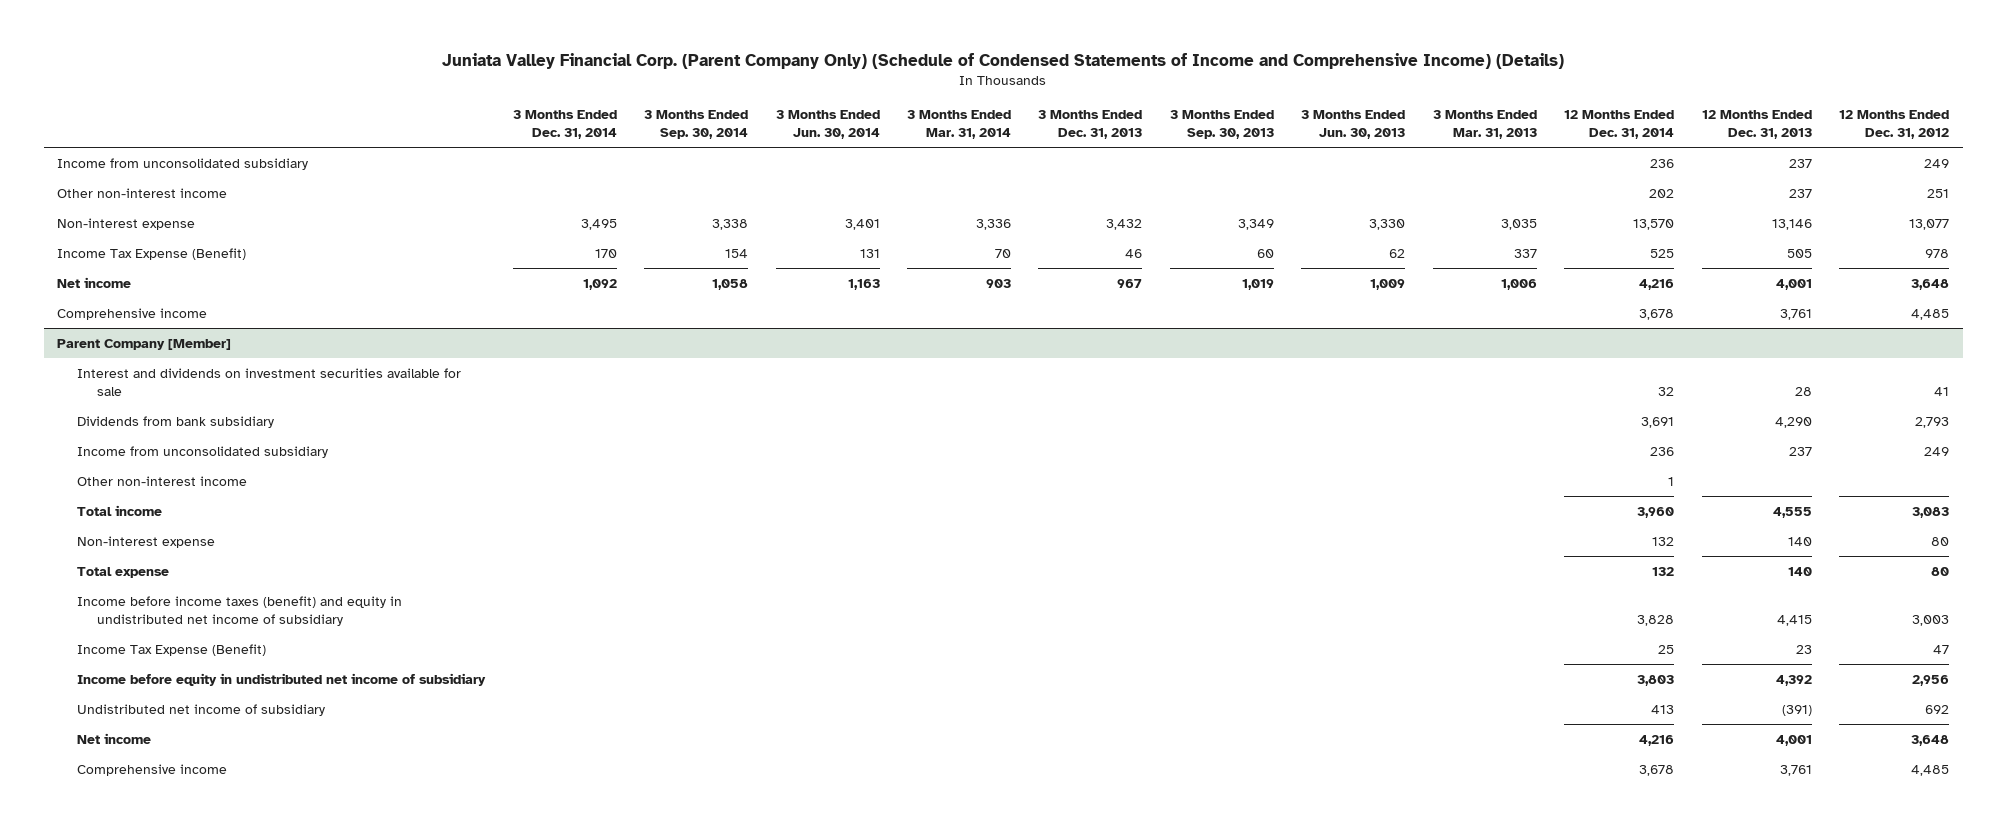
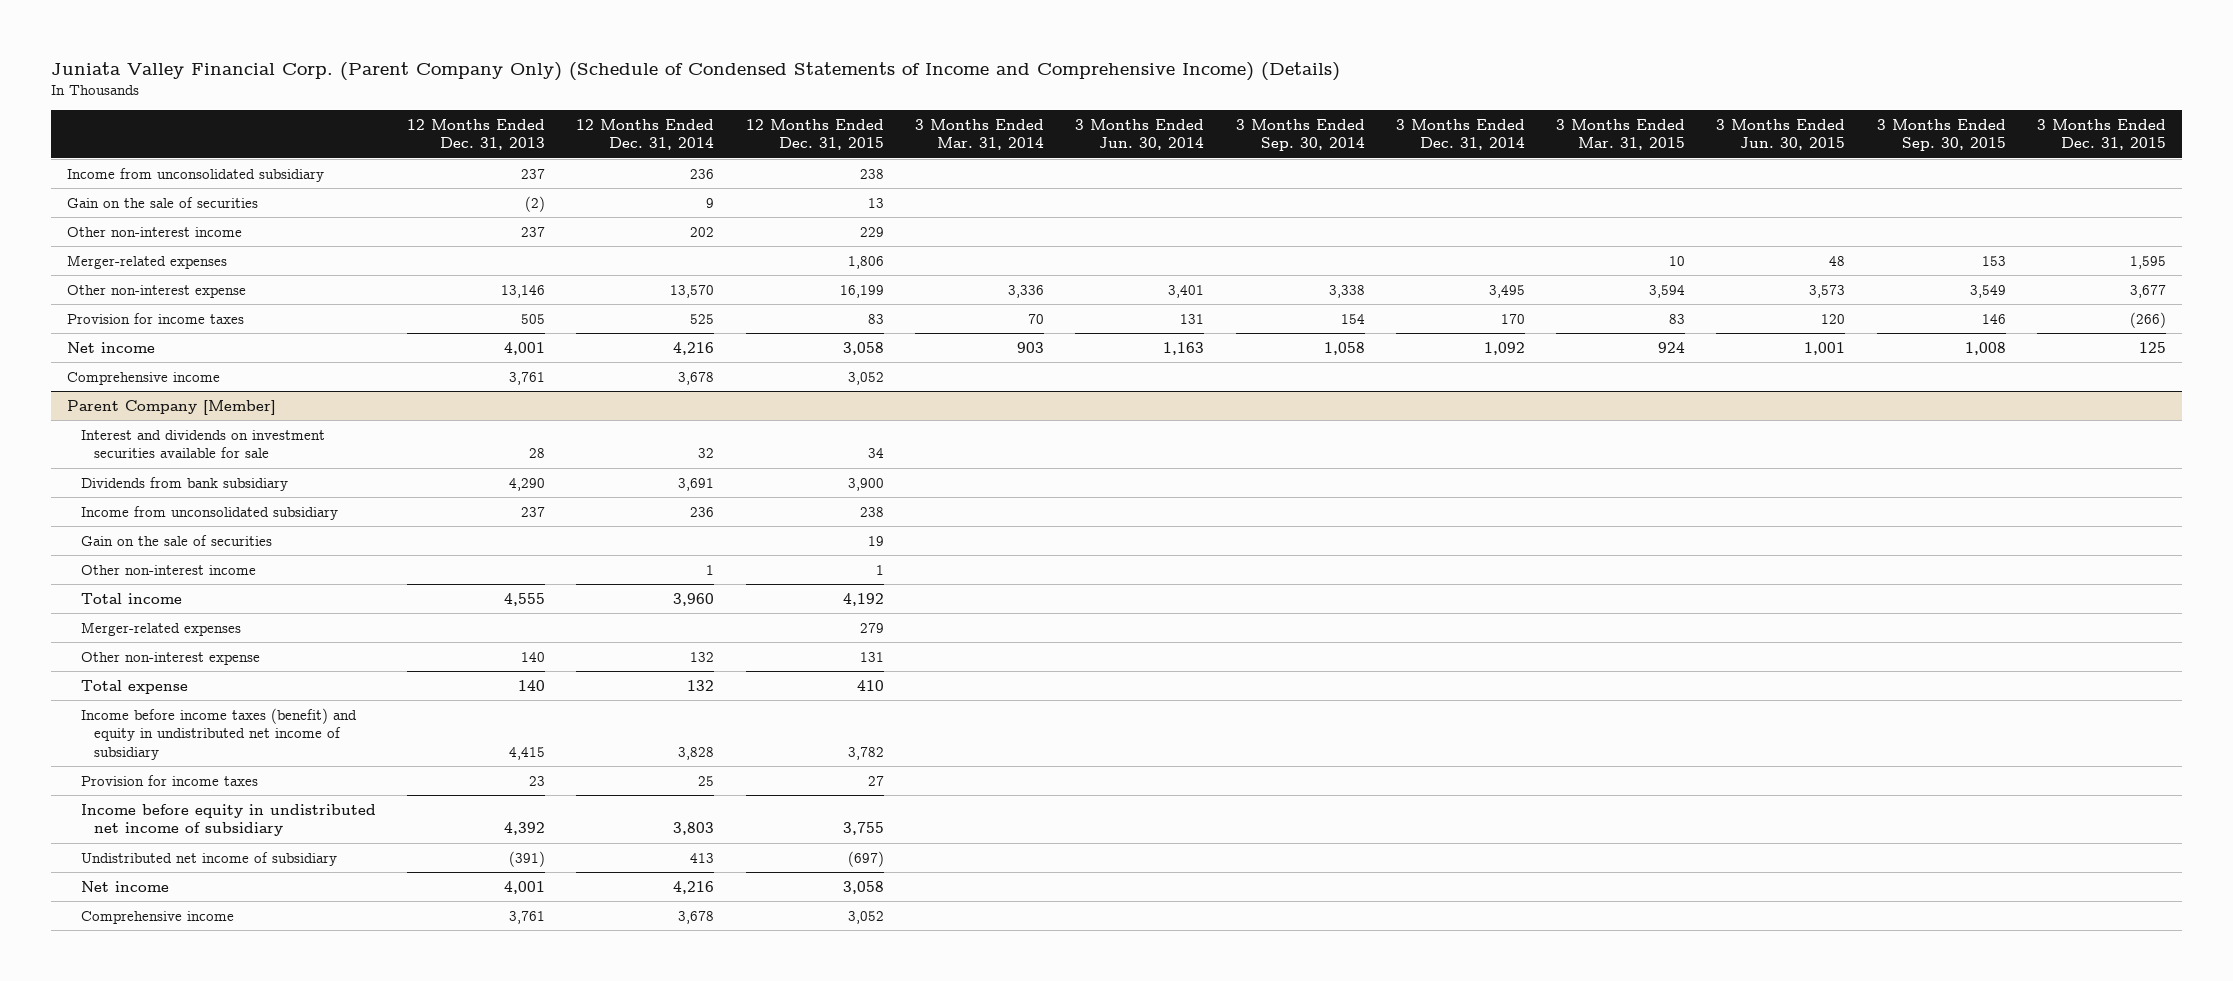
[1038,109,1143,140] 3 Months Ended Dec. 31, 2013 -> none
[1169,109,1274,140] 3 Months Ended Sep. 30, 2013 -> none
[1301,109,1406,140] 3 Months Ended Jun. 30, 2013 -> none
[1432,109,1537,140] 3 Months Ended Mar. 31, 2013 -> none
[1839,109,1950,140] 12 Months Ended Dec. 31, 2012 -> none
none -> [745,118,884,151] 12 Months Ended Dec. 31, 2015
none -> [1556,118,1686,151] 3 Months Ended Mar. 31, 2015
none -> [1716,118,1846,151] 3 Months Ended Jun. 30, 2015
none -> [1876,118,2006,152] 3 Months Ended Sep. 30, 2015
none -> [2037,118,2167,151] 3 Months Ended Dec. 31, 2015
none -> [67,196,259,208] Gain on the sale of securities
none -> [67,254,228,269] Merger-related expenses
[57,217,196,230] Non-interest expense -> [67,284,247,298] Other non-interest expense
[57,247,247,260] Income Tax Expense (Benefit) -> [67,312,245,324] Provision for income taxes
none -> [80,534,272,546] Gain on the sale of securities
none -> [80,621,241,636] Merger-related expenses
[77,535,216,548] Non-interest expense -> [80,651,260,665] Other non-interest expense
[77,643,267,656] Income Tax Expense (Benefit) -> [80,774,258,786] Provision for income taxes

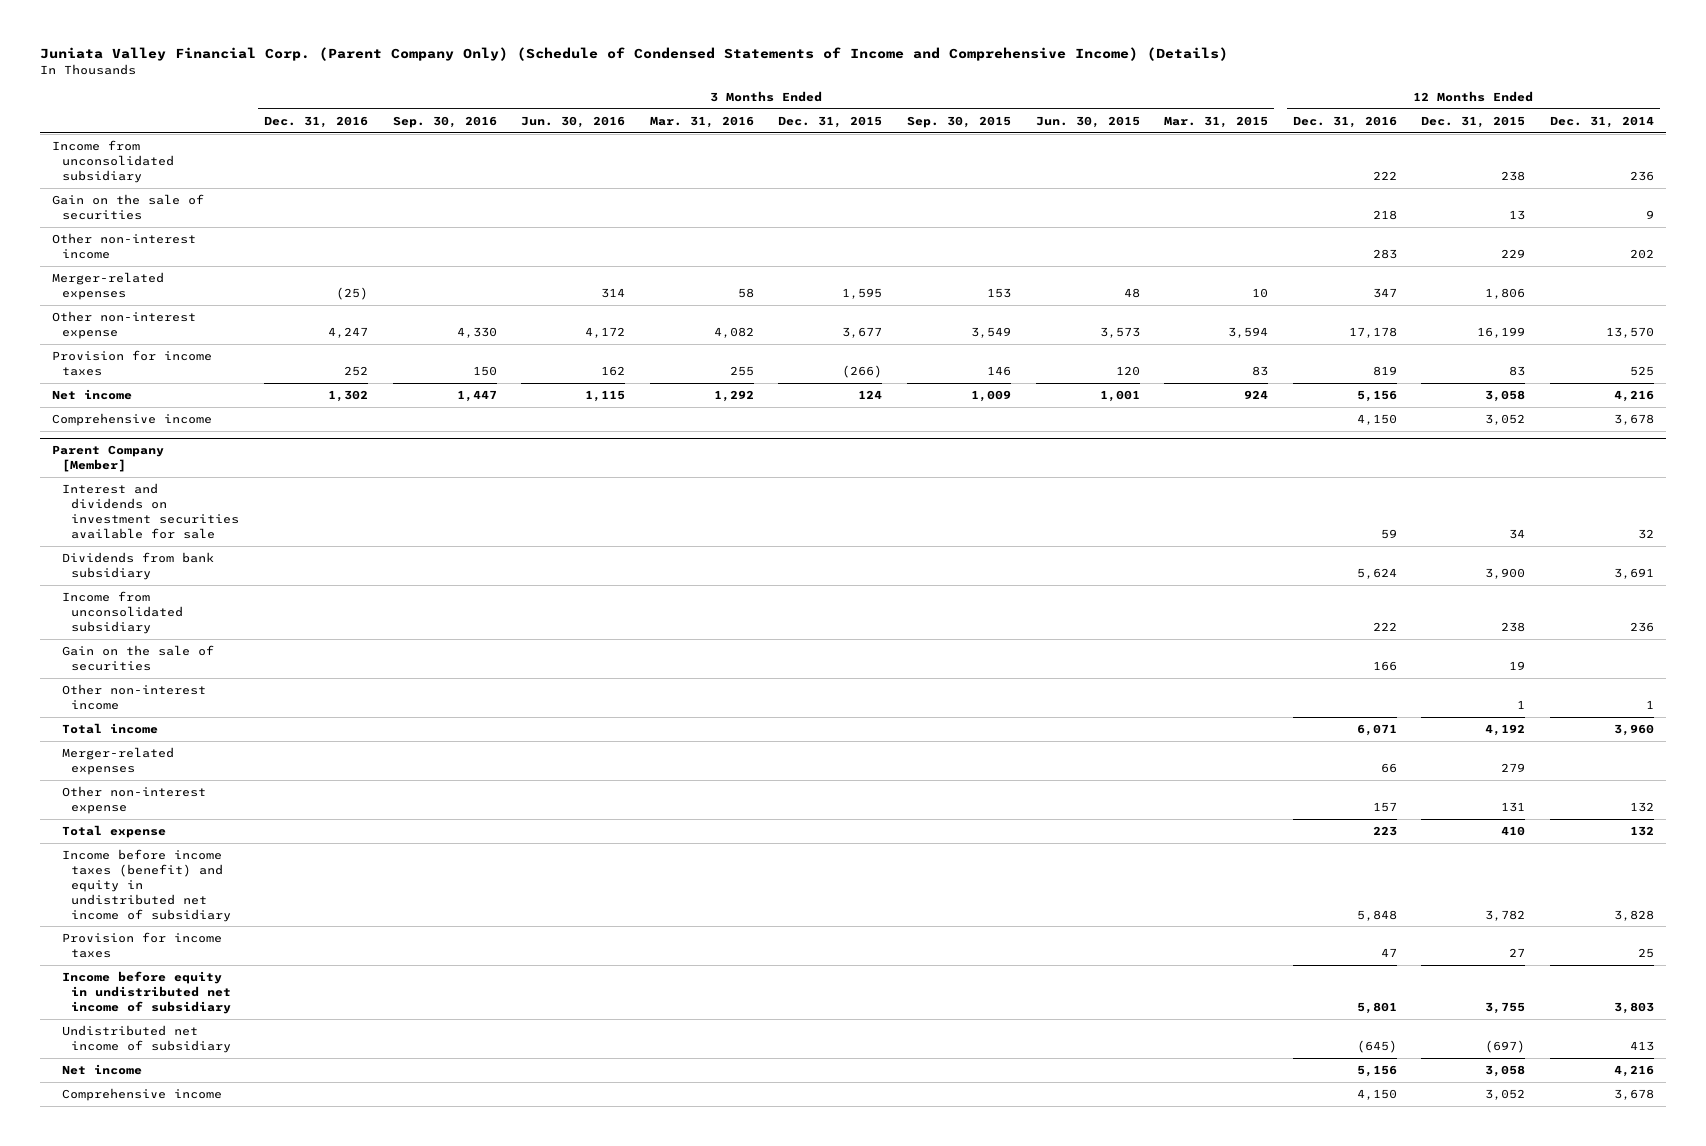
[406,118,545,151] 12 Months Ended Dec. 31, 2013 -> none
[914,118,1044,151] 3 Months Ended Mar. 31, 2014 -> none
[1075,118,1205,151] 3 Months Ended Jun. 30, 2014 -> none
[1235,118,1365,152] 3 Months Ended Sep. 30, 2014 -> none
[1395,118,1525,151] 3 Months Ended Dec. 31, 2014 -> none
none -> [263,115,368,128] Dec. 31, 2016
none -> [392,115,497,128] Sep. 30, 2016
none -> [521,115,626,128] Jun. 30, 2016
none -> [649,115,754,128] Mar. 31, 2016
none -> [1292,115,1397,128] Dec. 31, 2016
[1964,341,2006,355] 1,008 -> [970,389,1011,402] 1,009
[2139,341,2167,353] 125 -> [858,389,883,399] 124

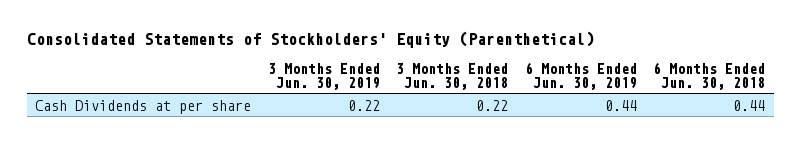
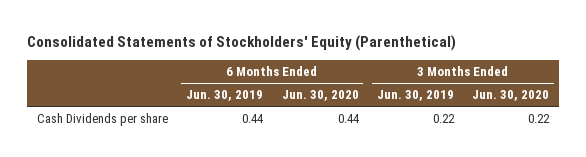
[396,62,509,90] 3 Months Ended Jun. 30, 2018 -> none
[653,61,766,90] 6 Months Ended Jun. 30, 2018 -> none
none -> [281,90,359,102] Jun. 30, 2020
none -> [472,90,550,102] Jun. 30, 2020
[35,99,252,114] Cash Dividends at per share -> [36,113,168,127] Cash Dividends per share

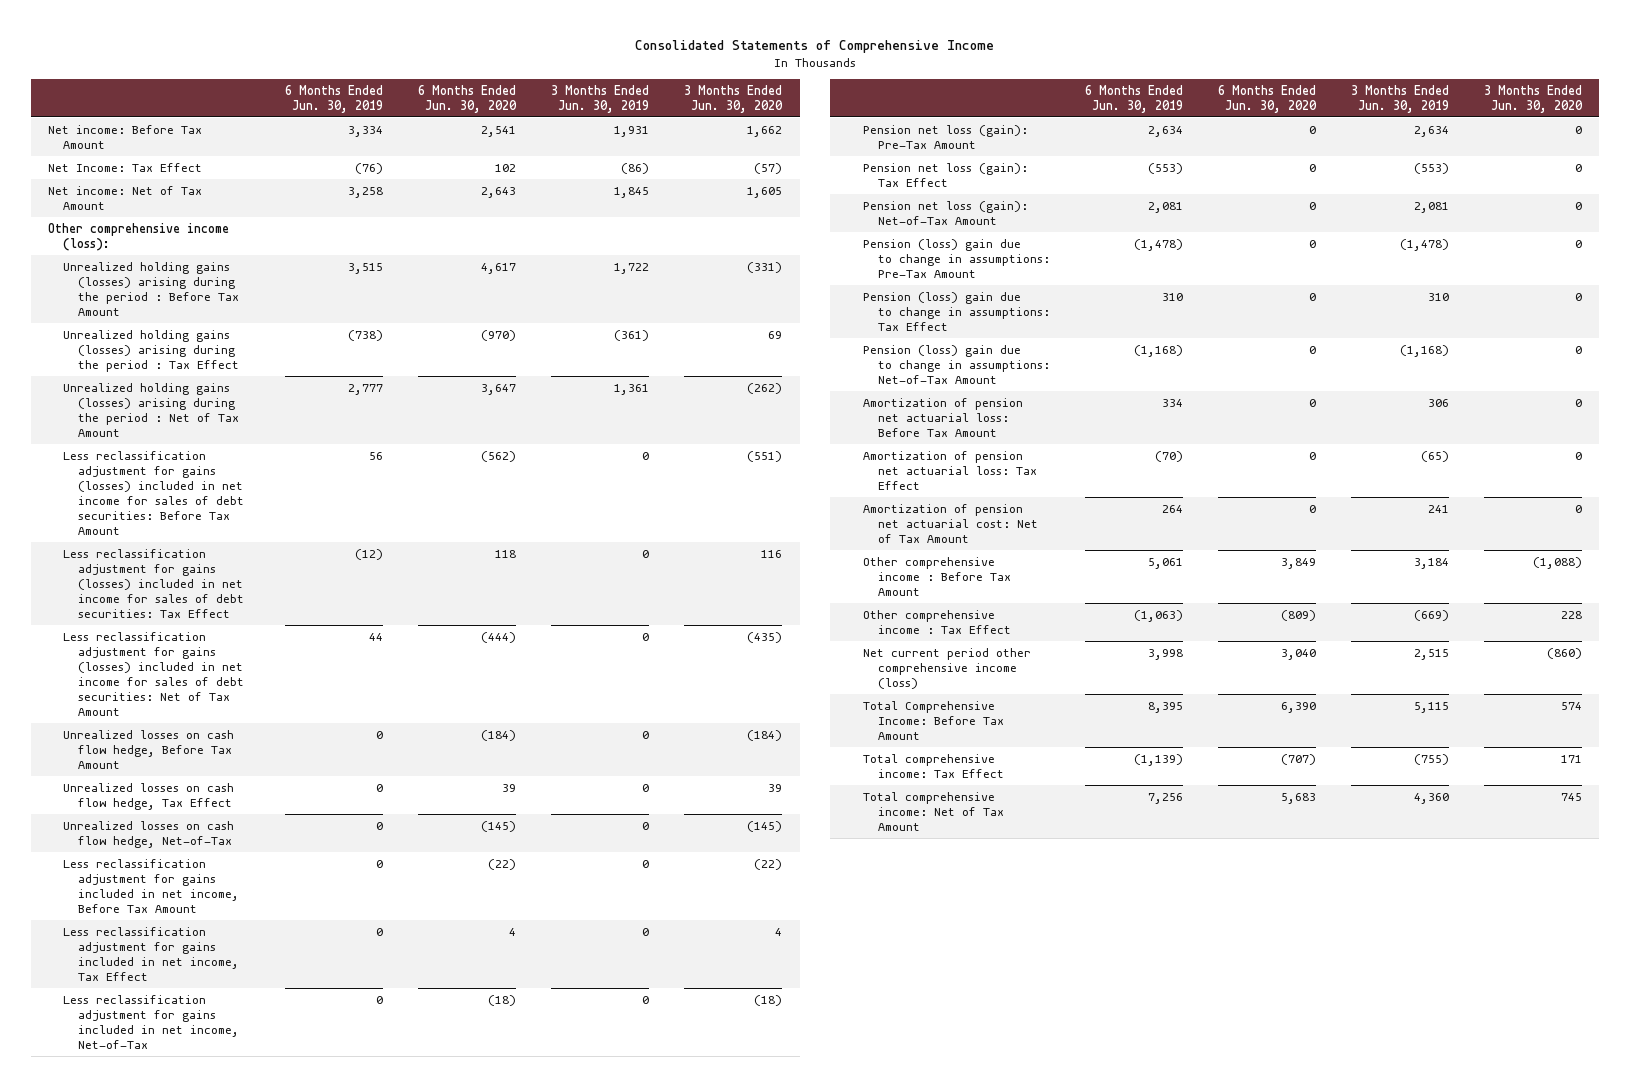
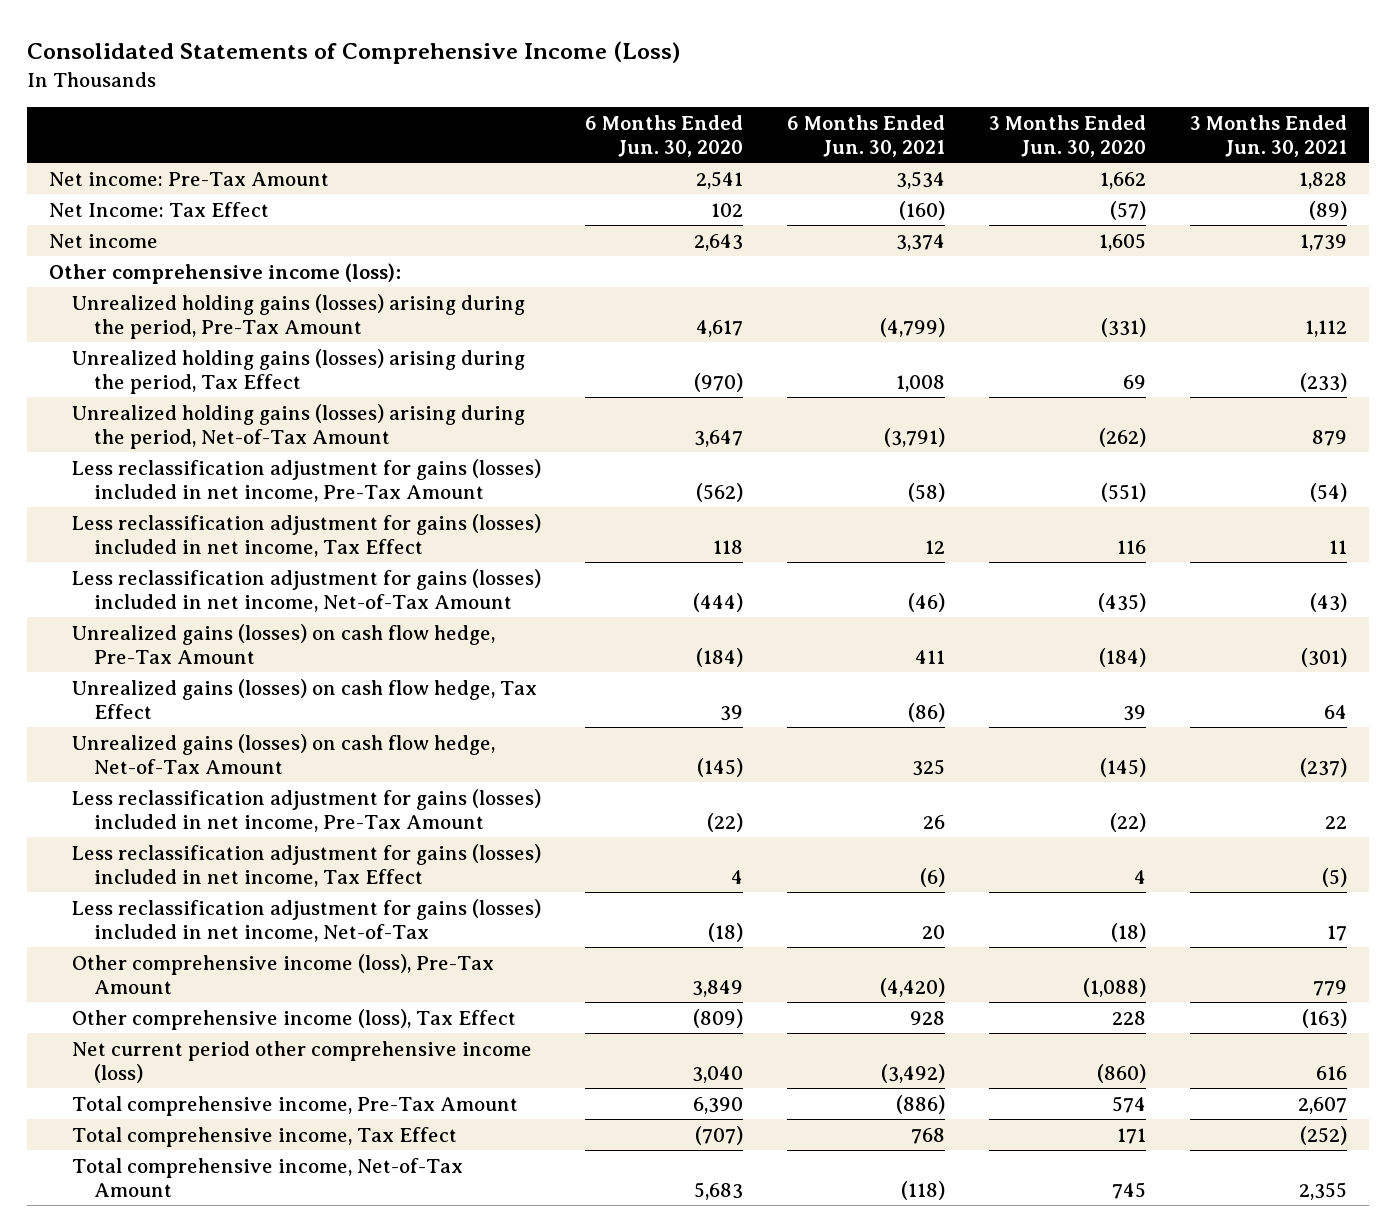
[635,39,995,53] Consolidated Statements of Comprehensive Income -> [26,40,680,64] Consolidated Statements of Comprehensive Income (Loss)
[285,84,384,113] 6 Months Ended Jun. 30, 2019 -> none
[551,84,650,113] 3 Months Ended Jun. 30, 2019 -> none
none -> [786,114,945,157] 6 Months Ended Jun. 30, 2021
none -> [1189,114,1347,157] 3 Months Ended Jun. 30, 2021
[48,124,203,149] Net income: Before Tax Amount -> [48,171,329,186] Net income: Pre-Tax Amount
[48,185,203,210] Net income: Net of Tax Amount -> [48,233,158,248] Net income
[862,124,1028,149] Pension net loss (gain): Pre-Tax Amount -> none
[862,162,1028,187] Pension net loss (gain): Tax Effect -> none
[862,200,1028,225] Pension net loss (gain): Net-of-Tax Amount -> none
[862,238,1050,278] Pension (loss) gain due to change in assumptions: Pre-Tax Amount -> none
[862,291,1050,331] Pension (loss) gain due to change in assumptions: Tax Effect -> none
[862,344,1050,384] Pension (loss) gain due to change in assumptions: Net-of-Tax Amount -> none
[862,397,1023,437] Amortization of pension net actuarial loss: Before Tax Amount -> none
[862,450,1037,490] Amortization of pension net actuarial loss: Tax Effect -> none
[862,503,1038,543] Amortization of pension net actuarial cost: Net of Tax Amount -> none
[63,261,240,316] Unrealized holding gains (losses) arising during the period : Before Tax Amount -> [71,293,525,339] Unrealized holding gains (losses) arising during the period, Pre-Tax Amount
[63,329,240,372] Unrealized holding gains (losses) arising during the period : Tax Effect -> [71,348,525,394] Unrealized holding gains (losses) arising during the period, Tax Effect
[63,382,240,437] Unrealized holding gains (losses) arising during the period : Net of Tax Amount -> [71,403,525,449] Unrealized holding gains (losses) arising during the period, Net-of-Tax Amount
[63,450,245,535] Less reclassification adjustment for gains (losses) included in net income for sales of debt securities: Before Tax Amount -> [71,458,541,502] Less reclassification adjustment for gains (losses) included in net income, Pre-Tax Amount
[63,548,245,618] Less reclassification adjustment for gains (losses) included in net income for sales of debt securities: Tax Effect -> [71,513,541,557] Less reclassification adjustment for gains (losses) included in net income, Tax Effect
[63,631,245,716] Less reclassification adjustment for gains (losses) included in net income for sales of debt securities: Net of Tax Amount -> [71,568,541,612] Less reclassification adjustment for gains (losses) included in net income, Net-of-Tax Amount
[63,729,235,769] Unrealized losses on cash flow hedge, Before Tax Amount -> [71,623,495,664] Unrealized gains (losses) on cash flow hedge, Pre-Tax Amount
[63,782,235,810] Unrealized losses on cash flow hedge, Tax Effect -> [71,678,537,719] Unrealized gains (losses) on cash flow hedge, Tax Effect
[63,820,235,848] Unrealized losses on cash flow hedge, Net-of-Tax -> [71,733,495,774] Unrealized gains (losses) on cash flow hedge, Net-of-Tax Amount
[63,858,240,913] Less reclassification adjustment for gains included in net income, Before Tax Amount -> [71,788,541,832] Less reclassification adjustment for gains (losses) included in net income, Pre-Tax Amount
[63,926,240,981] Less reclassification adjustment for gains included in net income, Tax Effect -> [71,843,541,887] Less reclassification adjustment for gains (losses) included in net income, Tax Effect
[63,994,240,1049] Less reclassification adjustment for gains included in net income, Net-of-Tax -> [71,898,541,942] Less reclassification adjustment for gains (losses) included in net income, Net-of-Tax
[862,556,1011,596] Other comprehensive income : Before Tax Amount -> [71,953,494,994] Other comprehensive income (loss), Pre-Tax Amount
[862,609,1011,634] Other comprehensive income : Tax Effect -> [71,1008,516,1030] Other comprehensive income (loss), Tax Effect
[862,700,1004,740] Total Comprehensive Income: Before Tax Amount -> [71,1095,518,1116] Total comprehensive income, Pre-Tax Amount
[862,753,1004,778] Total comprehensive income: Tax Effect -> [71,1126,457,1147] Total comprehensive income, Tax Effect
[862,791,1004,831] Total comprehensive income: Net of Tax Amount -> [71,1157,463,1197] Total comprehensive income, Net-of-Tax Amount

